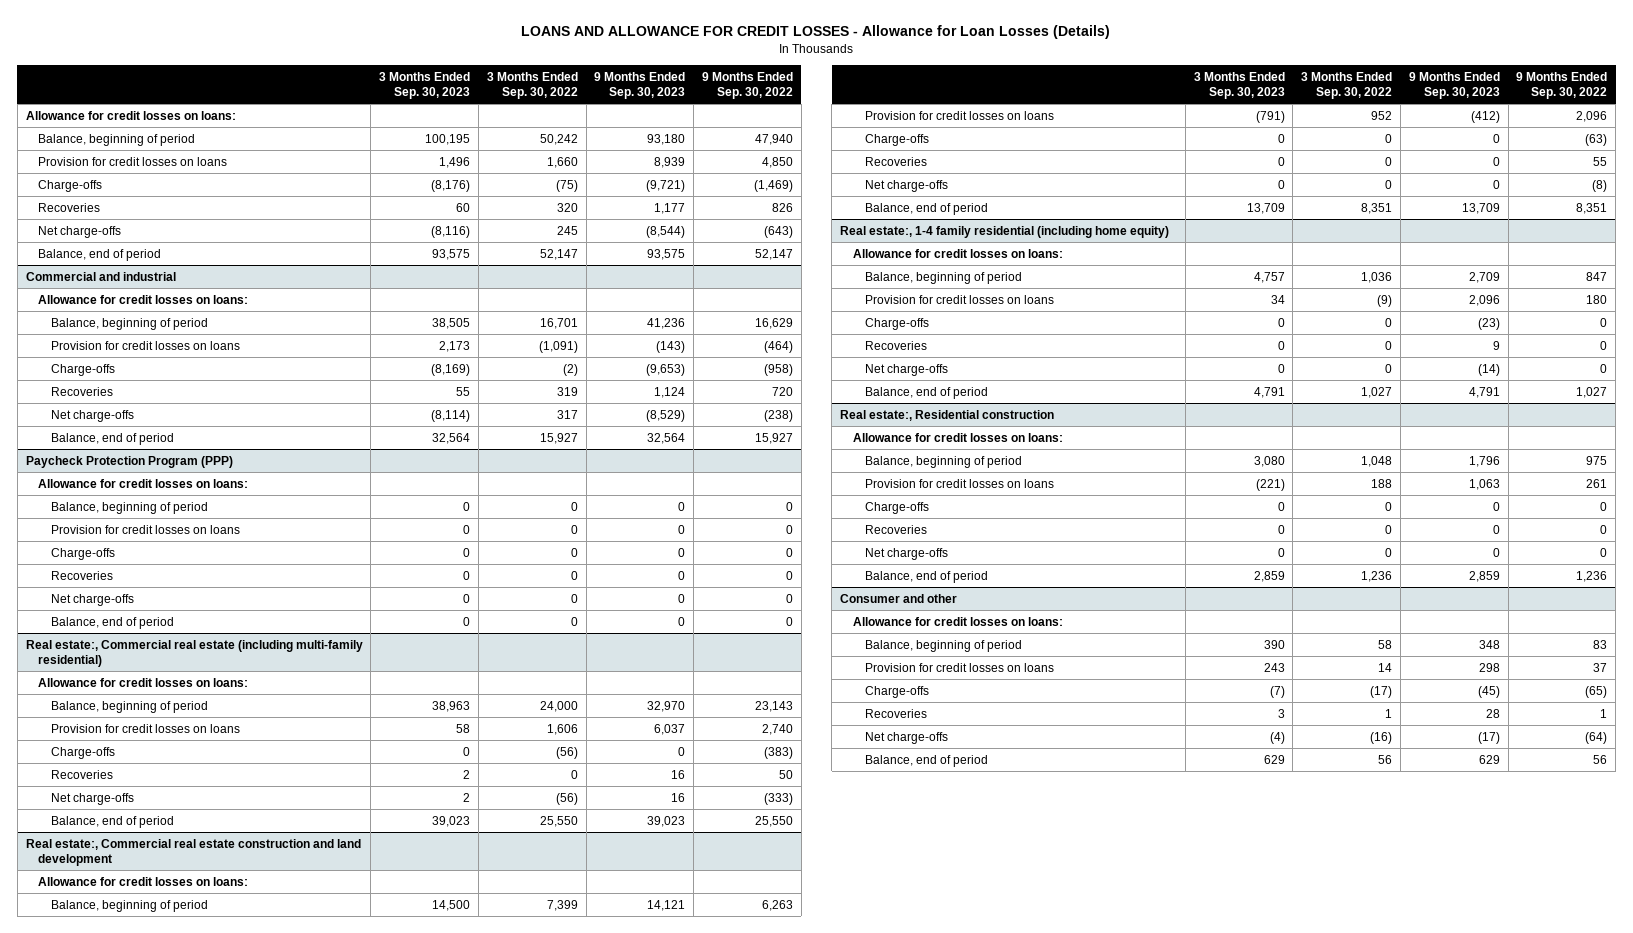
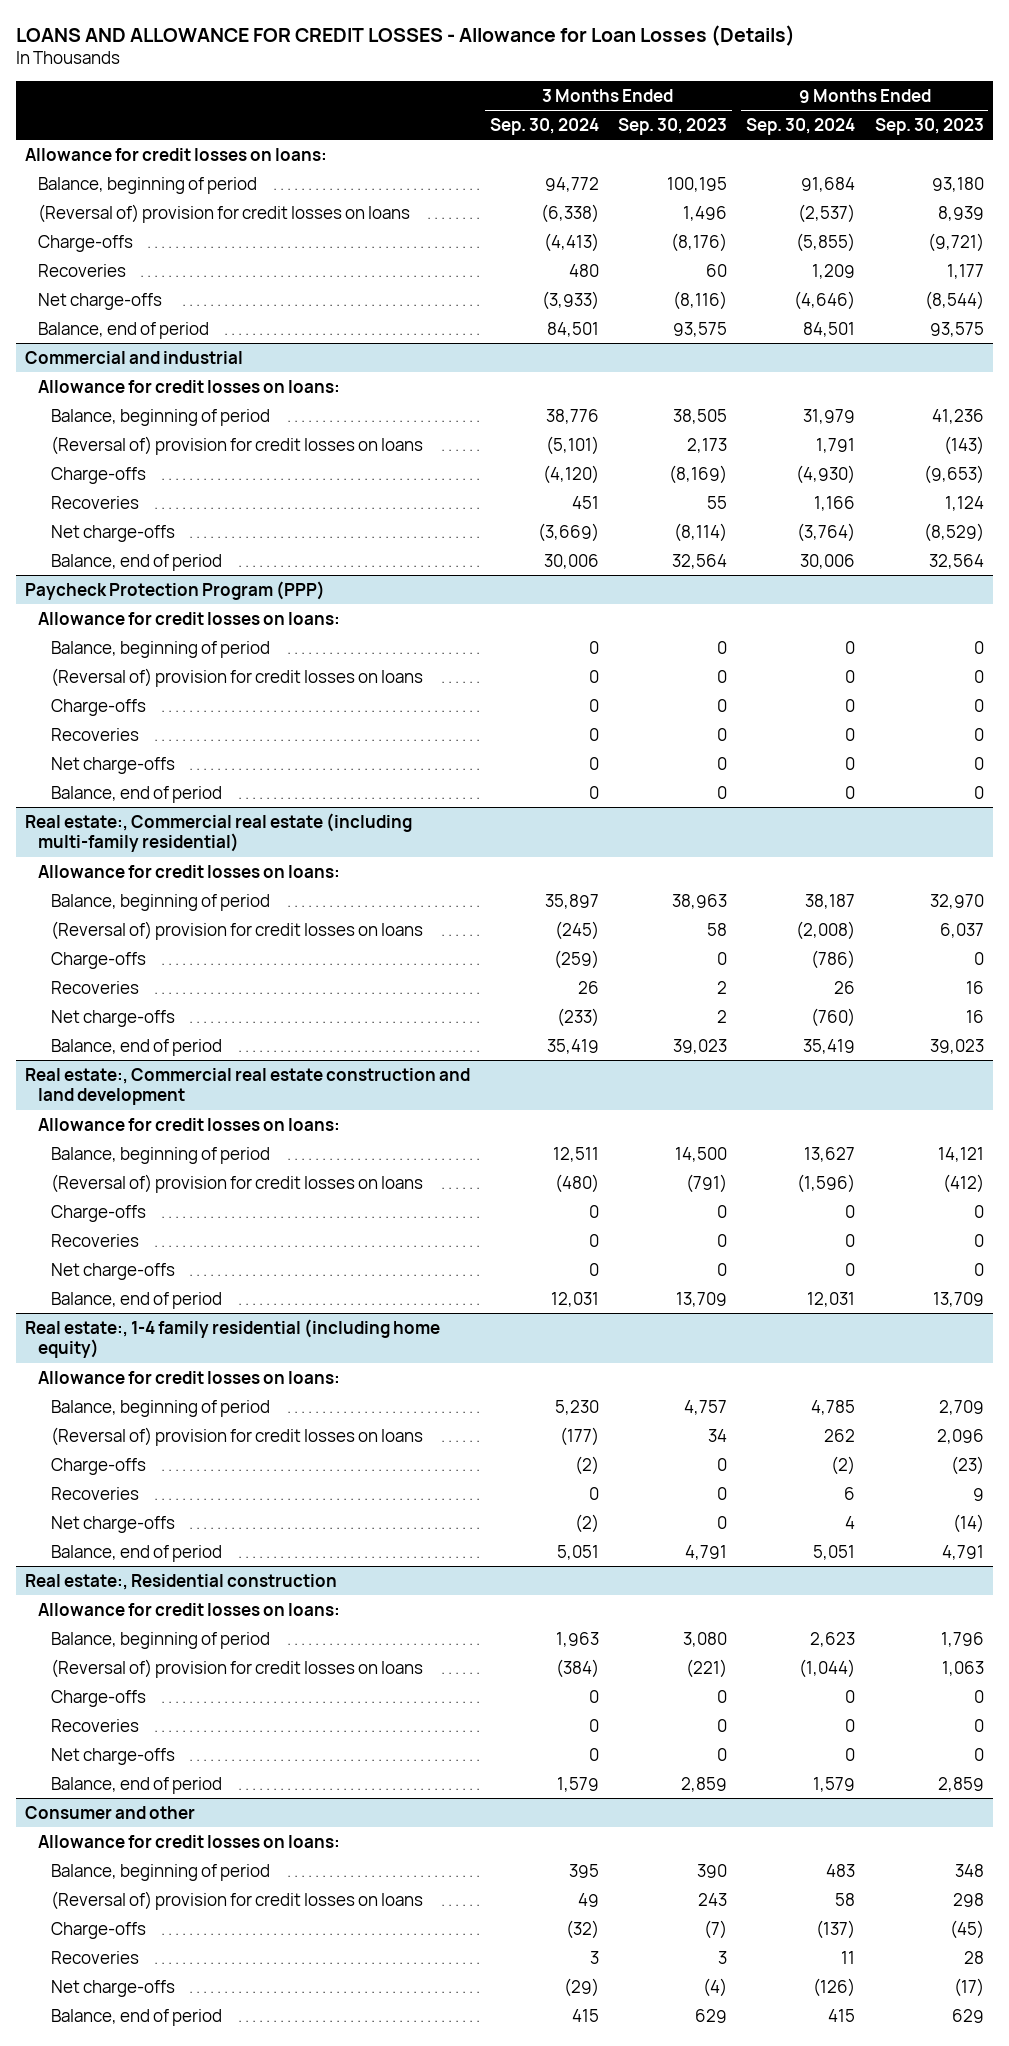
[486,71,578,100] 3 Months Ended Sep. 30, 2022 -> none
[701,71,793,100] 9 Months Ended Sep. 30, 2022 -> none
none -> [489,117,599,135] Sep. 30, 2024
none -> [746,117,856,135] Sep. 30, 2024
[38,156,228,166] Provision for credit losses on loans -> [38,203,411,223] (Reversal of) provision for credit losses on loans
[50,340,240,350] Provision for credit losses on loans -> [51,435,424,455] (Reversal of) provision for credit losses on loans
[50,524,240,534] Provision for credit losses on loans -> [51,667,424,687] (Reversal of) provision for credit losses on loans
[50,723,240,733] Provision for credit losses on loans -> [51,920,424,940] (Reversal of) provision for credit losses on loans
[865,110,1055,120] Provision for credit losses on loans -> [51,1173,424,1193] (Reversal of) provision for credit losses on loans
[865,294,1055,304] Provision for credit losses on loans -> [51,1426,424,1446] (Reversal of) provision for credit losses on loans
[865,478,1055,488] Provision for credit losses on loans -> [51,1658,424,1678] (Reversal of) provision for credit losses on loans
[865,662,1055,672] Provision for credit losses on loans -> [51,1890,424,1910] (Reversal of) provision for credit losses on loans

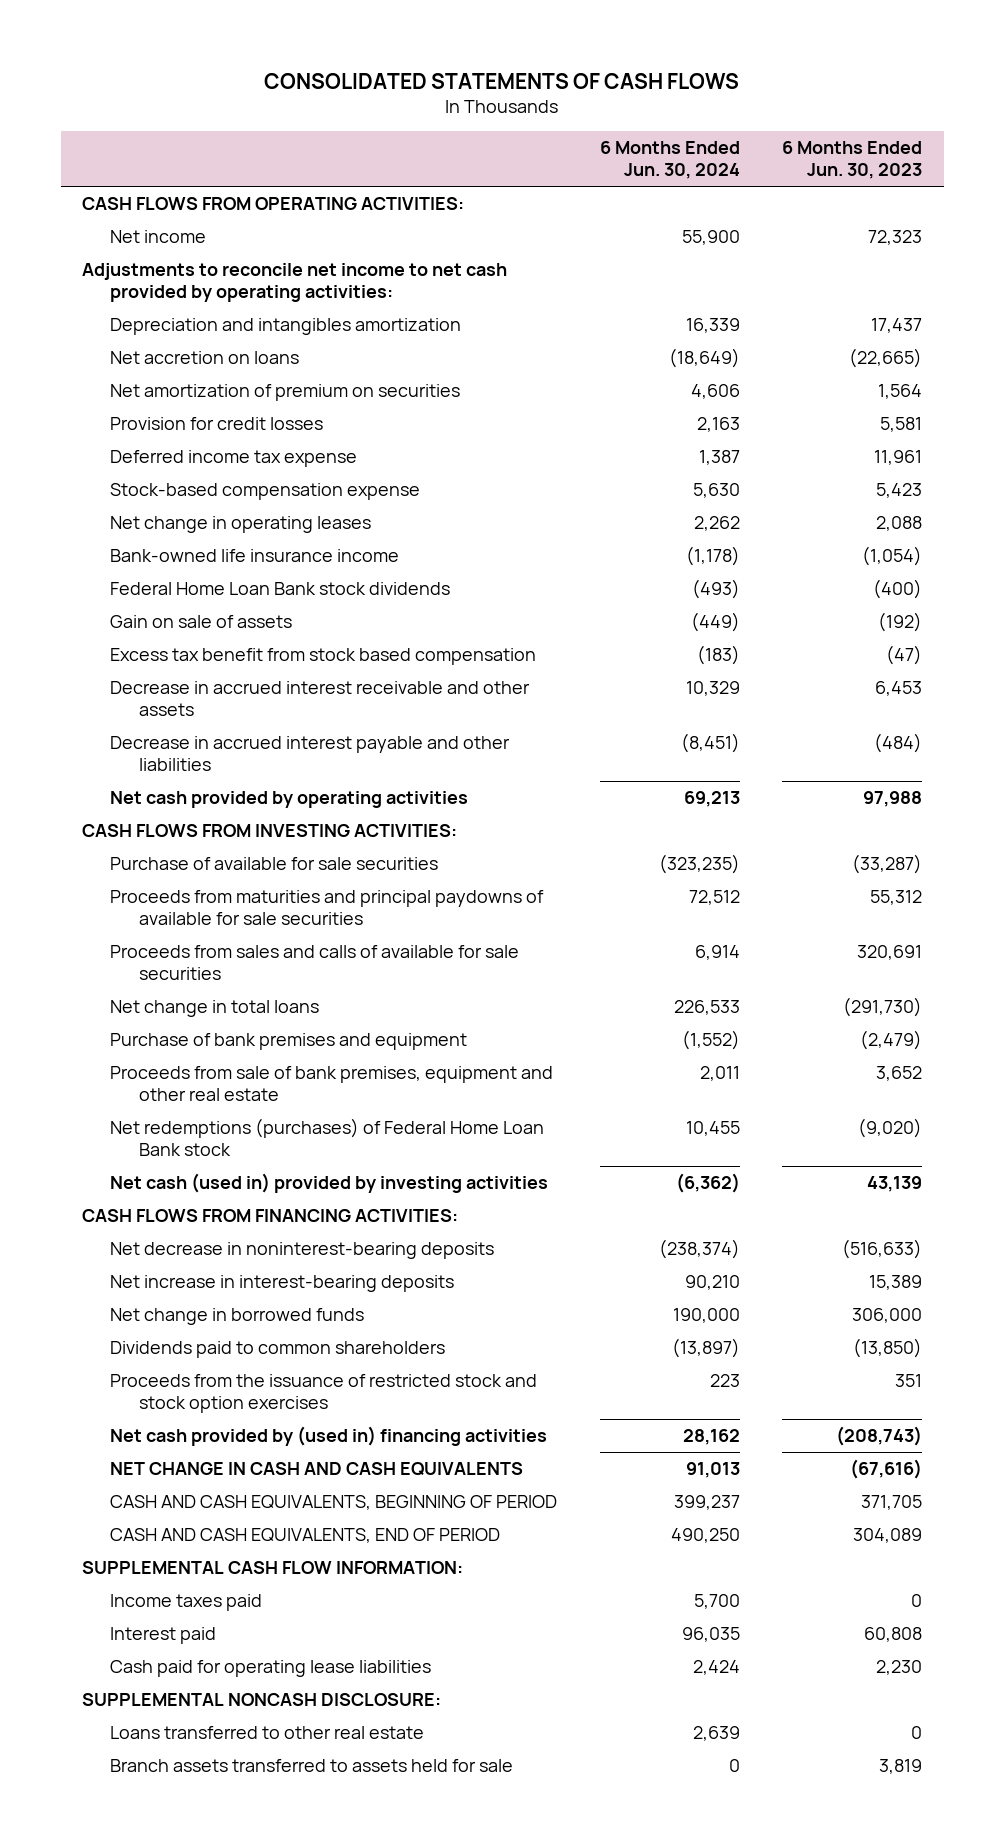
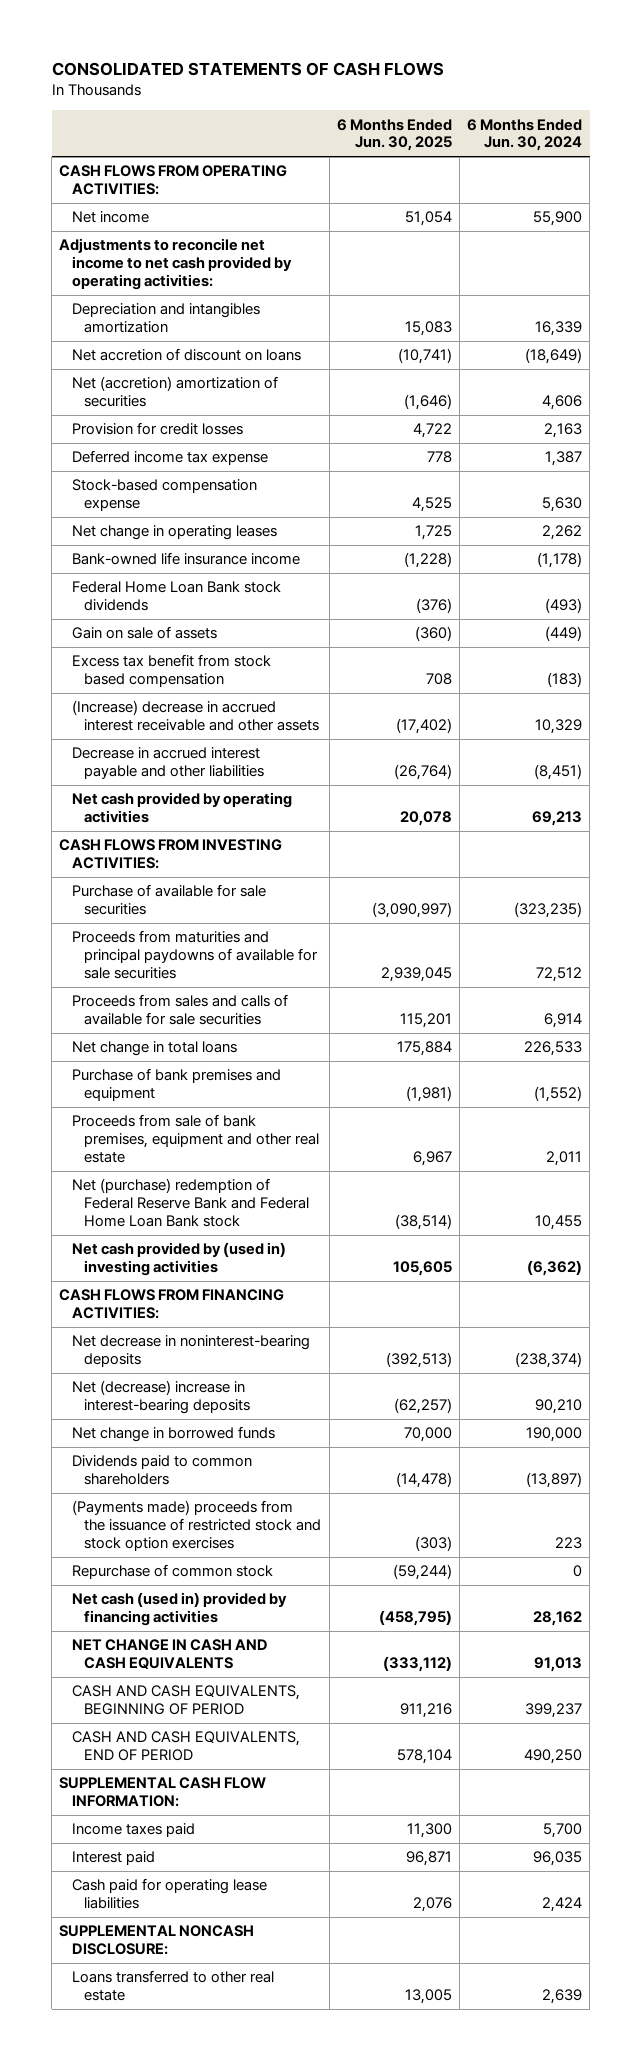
[782,141,923,180] 6 Months Ended Jun. 30, 2023 -> none
none -> [336,118,452,152] 6 Months Ended Jun. 30, 2025
[110,351,300,365] Net accretion on loans -> [71,348,301,362] Net accretion of discount on loans
[110,384,461,402] Net amortization of premium on securities -> [71,376,278,408] Net (accretion) amortization of securities
[110,681,531,717] Decrease in accrued interest receivable and other assets -> [71,700,320,732] (Increase) decrease in accrued interest receivable and other assets
[110,1118,545,1157] Net redemptions (purchases) of Federal Home Loan Bank stock -> [71,1178,310,1227] Net (purchase) redemption of Federal Reserve Bank and Federal Home Loan Bank stock
[110,1173,549,1194] Net cash (used in) provided by investing activities -> [71,1242,286,1277] Net cash provided by (used in) investing activities
[110,1275,455,1293] Net increase in interest-bearing deposits -> [71,1380,251,1415] Net (decrease) increase in interest-bearing deposits
[110,1374,538,1414] Proceeds from the issuance of restricted stock and stock option exercises -> [71,1500,322,1551] (Payments made) proceeds from the issuance of restricted stock and stock option exercises
none -> [71,1564,273,1580] Repurchase of common stock
[110,1426,548,1447] Net cash provided by (used in) financing activities -> [71,1592,287,1627] Net cash (used in) provided by financing activities
[110,1759,514,1773] Branch assets transferred to assets held for sale -> none

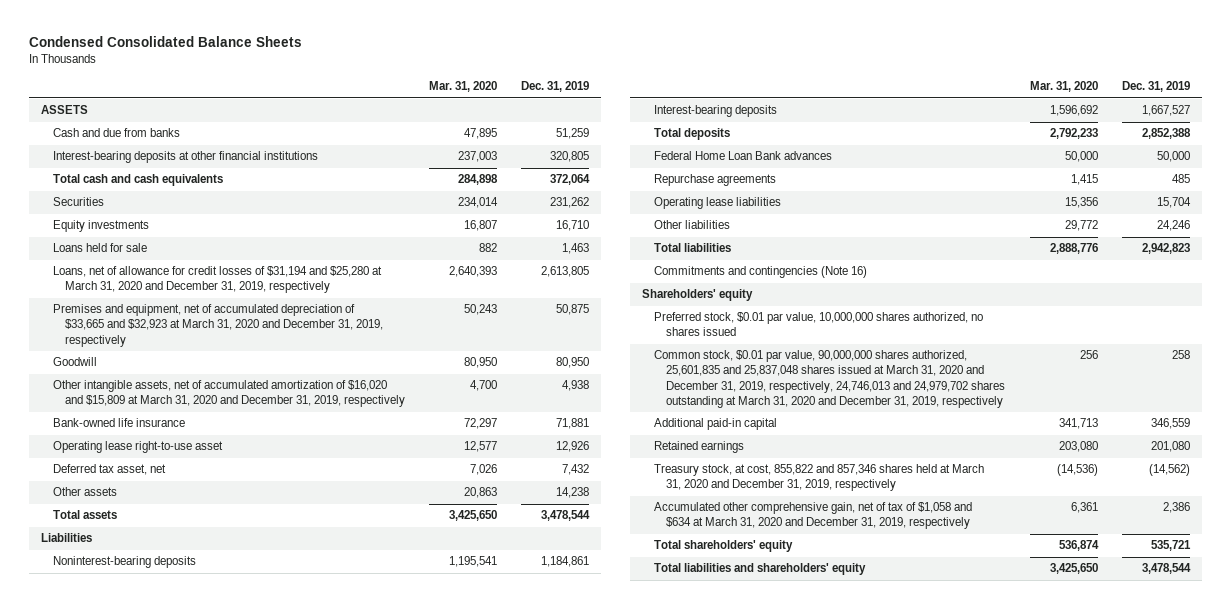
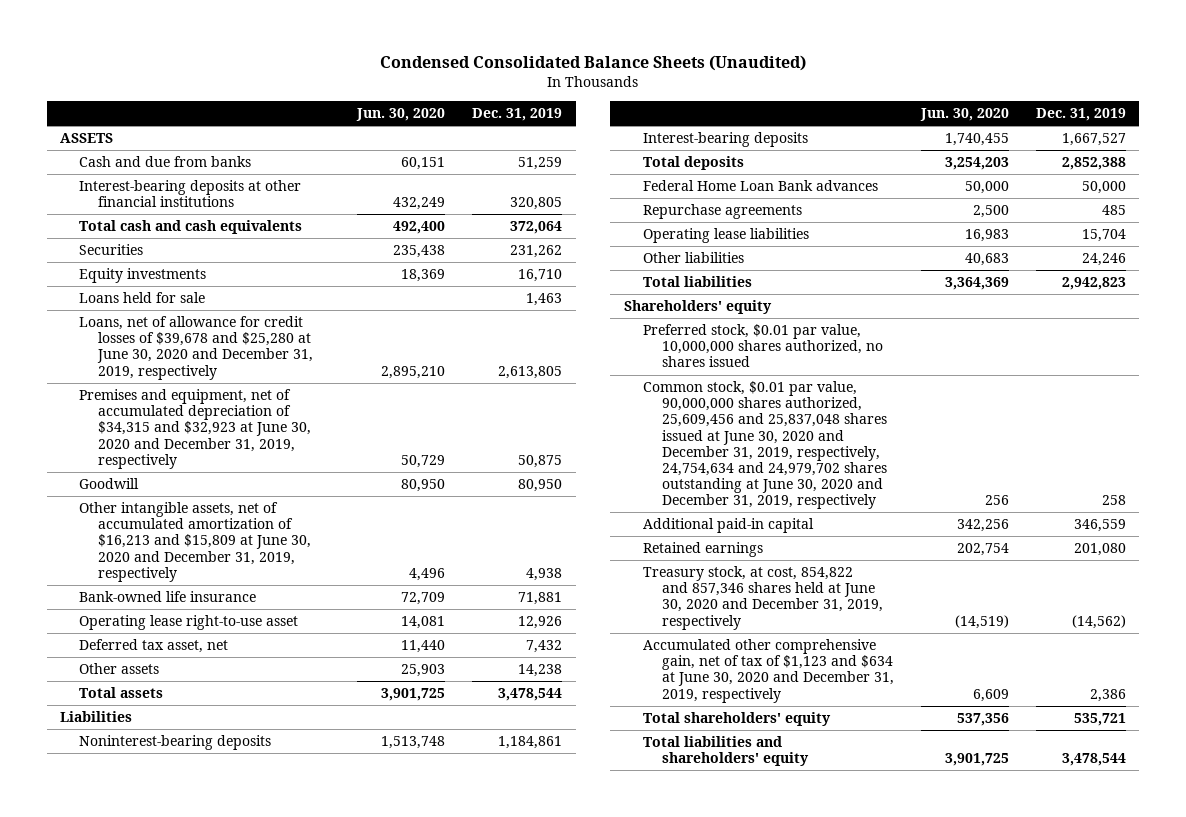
[29,36,303,48] Condensed Consolidated Balance Sheets -> [379,55,806,72] Condensed Consolidated Balance Sheets (Unaudited)
[428,81,497,93] Mar. 31, 2020 -> none
none -> [356,108,446,122] Jun. 30, 2020
[53,266,383,294] Loans, net of allowance for credit losses of $31,194 and $25,280 at March 31, 2020 and December 31, 2019, respectively -> [79,316,314,380] Loans, net of allowance for credit losses of $39,678 and $25,280 at June 30, 2020 and December 31, 2019, respectively
[53,304,383,347] Premises and equipment, net of accumulated depreciation of $33,665 and $32,923 at March 31, 2020 and December 31, 2019, respectively -> [79,389,312,469] Premises and equipment, net of accumulated depreciation of $34,315 and $32,923 at June 30, 2020 and December 31, 2019, respectively
[53,380,405,408] Other intangible assets, net of accumulated amortization of $16,020 and $15,809 at March 31, 2020 and December 31, 2019, respectively -> [79,502,312,582] Other intangible assets, net of accumulated amortization of $16,213 and $15,809 at June 30, 2020 and December 31, 2019, respectively
[654,266,868,279] Commitments and contingencies (Note 16) -> none
[654,350,1005,408] Common stock, $0.01 par value, 90,000,000 shares authorized, 25,601,835 and 25,837,048 shares issued at March 31, 2020 and December 31, 2019, respectively, 24,746,013 and 24,979,702 shares outstanding at March 31, 2020 and December 31, 2019, respectively -> [643,381,888,510] Common stock, $0.01 par value, 90,000,000 shares authorized, 25,609,456 and 25,837,048 shares issued at June 30, 2020 and December 31, 2019, respectively, 24,754,634 and 24,979,702 shares outstanding at June 30, 2020 and December 31, 2019, respectively
[654,464,985,492] Treasury stock, at cost, 855,822 and 857,346 shares held at March 31, 2020 and December 31, 2019, respectively -> [643,566,884,630] Treasury stock, at cost, 854,822 and 857,346 shares held at June 30, 2020 and December 31, 2019, respectively
[654,502,973,530] Accumulated other comprehensive gain, net of tax of $1,058 and $634 at March 31, 2020 and December 31, 2019, respectively -> [643,639,895,703] Accumulated other comprehensive gain, net of tax of $1,123 and $634 at June 30, 2020 and December 31, 2019, respectively

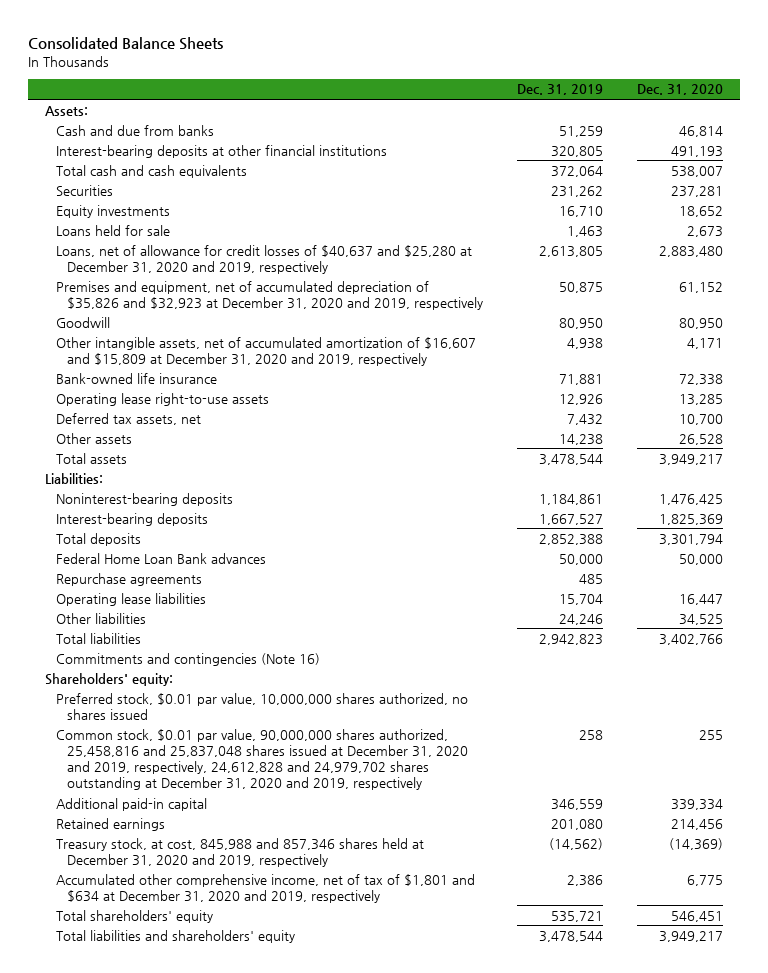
[379,55,806,72] Condensed Consolidated Balance Sheets (Unaudited) -> [27,36,223,50] Consolidated Balance Sheets
[356,108,446,122] Jun. 30, 2020 -> none
none -> [636,84,723,96] Dec. 31, 2020
[59,133,113,144] ASSETS -> [44,105,88,116] Assets:
[79,316,314,380] Loans, net of allowance for credit losses of $39,678 and $25,280 at June 30, 2020 and December 31, 2019, respectively -> [55,244,472,274] Loans, net of allowance for credit losses of $40,637 and $25,280 at December 31, 2020 and 2019, respectively
[79,389,312,469] Premises and equipment, net of accumulated depreciation of $34,315 and $32,923 at June 30, 2020 and December 31, 2019, respectively -> [55,280,483,310] Premises and equipment, net of accumulated depreciation of $35,826 and $32,923 at December 31, 2020 and 2019, respectively
[79,502,312,582] Other intangible assets, net of accumulated amortization of $16,213 and $15,809 at June 30, 2020 and December 31, 2019, respectively -> [55,336,476,366] Other intangible assets, net of accumulated amortization of $16,607 and $15,809 at December 31, 2020 and 2019, respectively
[79,615,299,631] Operating lease right-to-use asset -> [55,392,269,406] Operating lease right-to-use assets
[79,639,229,654] Deferred tax asset, net -> [55,412,201,425] Deferred tax assets, net
[59,711,132,723] Liabilities -> [44,472,103,484] Liabilities:
none -> [55,652,320,666] Commitments and contingencies (Note 16)
[623,300,772,315] Shareholders' equity -> [44,672,173,686] Shareholders' equity:
[643,381,888,510] Common stock, $0.01 par value, 90,000,000 shares authorized, 25,609,456 and 25,837,048 shares issued at June 30, 2020 and December 31, 2019, respectively, 24,754,634 and 24,979,702 shares outstanding at June 30, 2020 and December 31, 2019, respectively -> [55,728,468,791] Common stock, $0.01 par value, 90,000,000 shares authorized, 25,458,816 and 25,837,048 shares issued at December 31, 2020 and 2019, respectively, 24,612,828 and 24,979,702 shares outstanding at December 31, 2020 and 2019, respectively
[643,566,884,630] Treasury stock, at cost, 854,822 and 857,346 shares held at June 30, 2020 and December 31, 2019, respectively -> [55,837,424,867] Treasury stock, at cost, 845,988 and 857,346 shares held at December 31, 2020 and 2019, respectively
[643,639,895,703] Accumulated other comprehensive gain, net of tax of $1,123 and $634 at June 30, 2020 and December 31, 2019, respectively -> [55,873,475,903] Accumulated other comprehensive income, net of tax of $1,801 and $634 at December 31, 2020 and 2019, respectively

